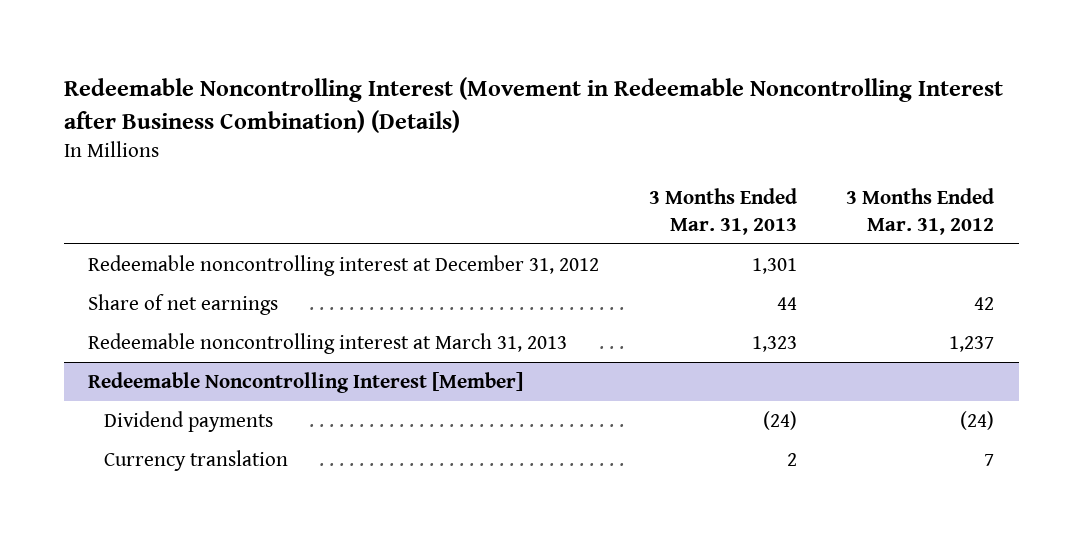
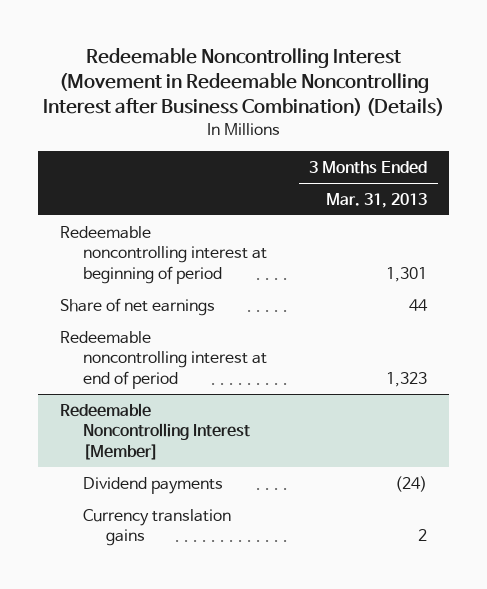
[845,188,994,235] 3 Months Ended Mar. 31, 2012 -> none
[88,254,600,276] Redeemable noncontrolling interest at December 31, 2012 -> [59,225,267,284] Redeemable noncontrolling interest at beginning of period
[88,332,568,354] Redeemable noncontrolling interest at March 31, 2013 -> [59,330,267,389] Redeemable noncontrolling interest at end of period
[104,449,289,471] Currency translation -> [82,508,231,547] Currency translation gains

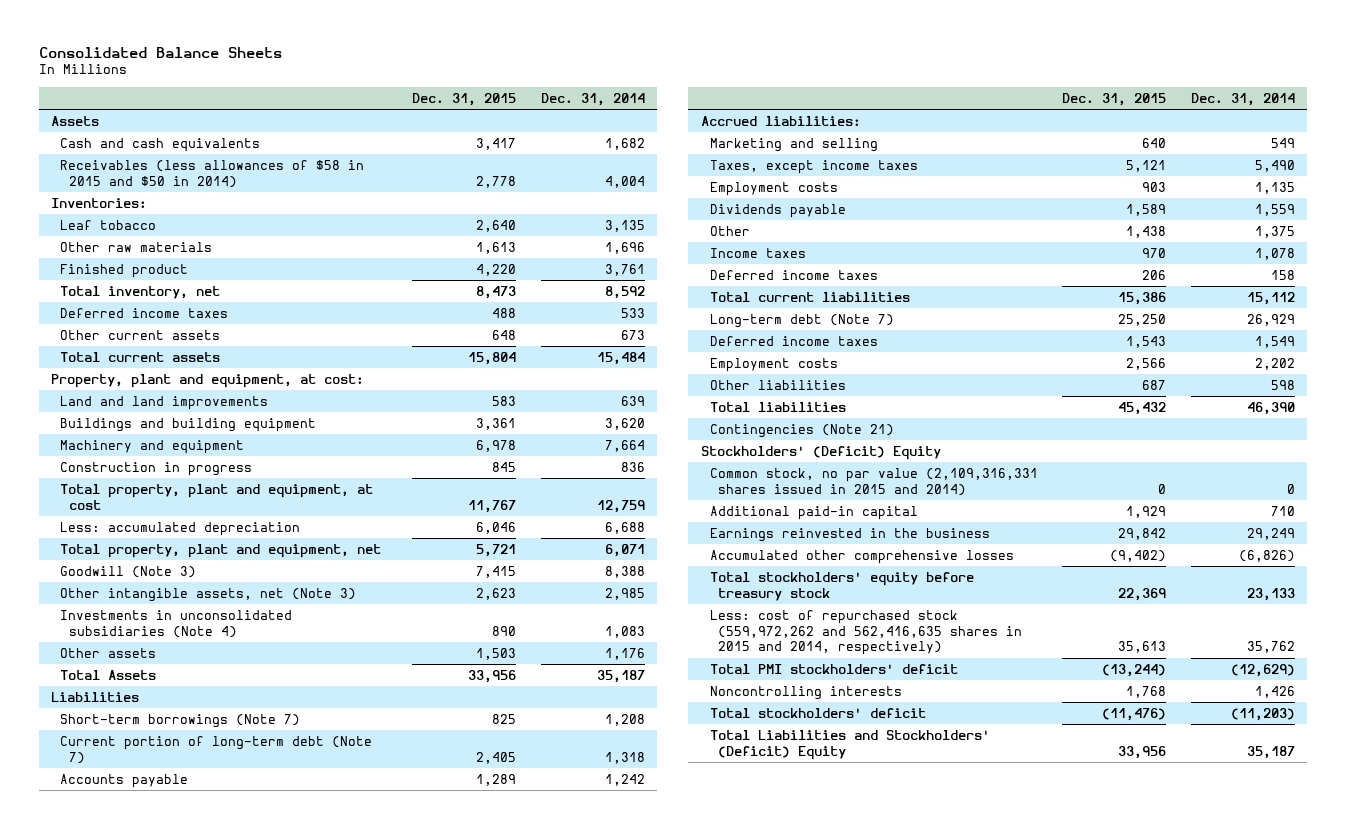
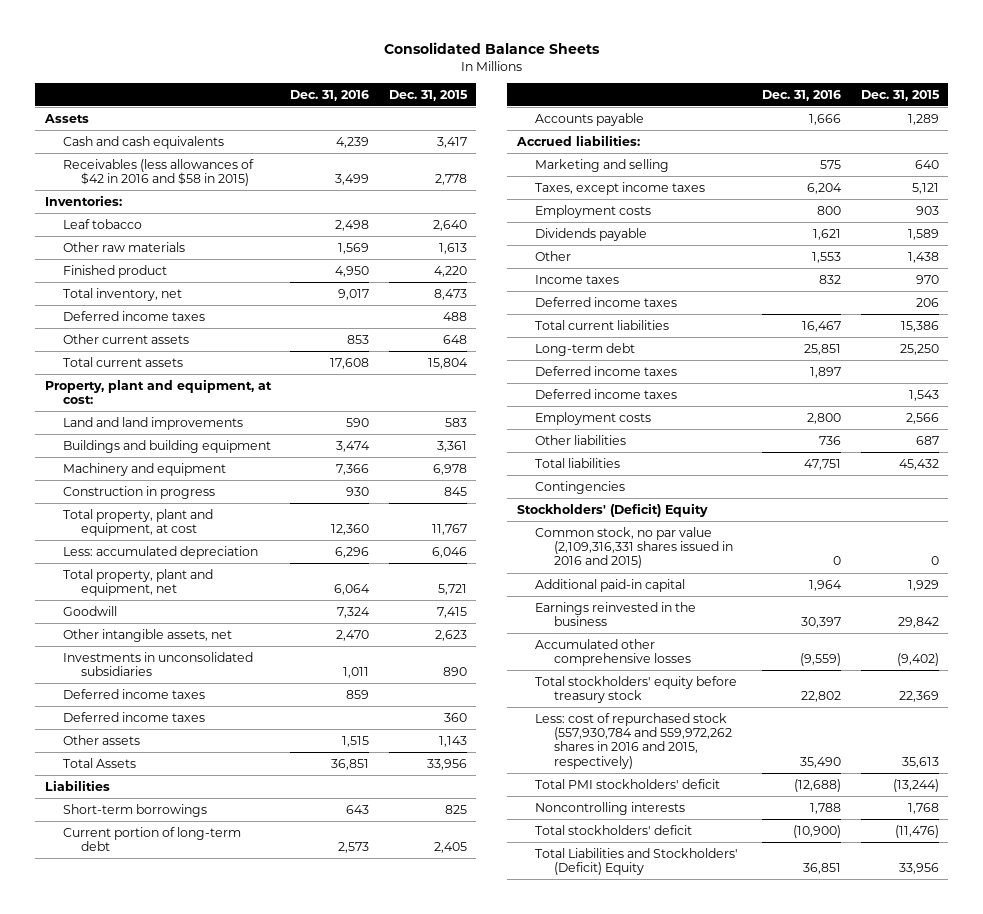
[541,92,646,106] Dec. 31, 2014 -> none
none -> [290,89,370,101] Dec. 31, 2016
[59,159,364,188] Receivables (less allowances of $58 in 2015 and $50 in 2014) -> [62,158,254,187] Receivables (less allowances of $42 in 2016 and $58 in 2015)
[59,565,196,578] Goodwill (Note 3) -> [62,605,117,616] Goodwill
[59,587,356,602] Other intangible assets, net (Note 3) -> [62,628,232,642] Other intangible assets, net
[59,609,292,638] Investments in unconsolidated subsidiaries (Note 4) -> [62,651,253,677] Investments in unconsolidated subsidiaries
none -> [62,688,205,699] Deferred income taxes
none -> [62,711,205,722] Deferred income taxes
[476,647,517,660] 1,503 -> [438,735,467,747] 1,143
[59,713,300,728] Short-term borrowings (Note 7) -> [62,803,207,817] Short-term borrowings
[59,735,372,764] Current portion of long-term debt (Note 7) -> [62,826,241,852] Current portion of long-term debt
[709,313,894,328] Long-term debt (Note 7) -> [535,342,636,356] Long-term debt
none -> [535,365,678,376] Deferred income taxes
[709,423,894,438] Contingencies (Note 21) -> [535,480,626,494] Contingencies
[709,467,1038,496] Common stock, no par value (2,109,316,331 shares issued in 2015 and 2014) -> [535,526,733,569] Common stock, no par value (2,109,316,331 shares issued in 2016 and 2015)
[709,609,1023,656] Less: cost of repurchased stock (559,972,262 and 562,416,635 shares in 2015 and 2014, respectively) -> [535,712,732,769] Less: cost of repurchased stock (557,930,784 and 559,972,262 shares in 2016 and 2015, respectively)

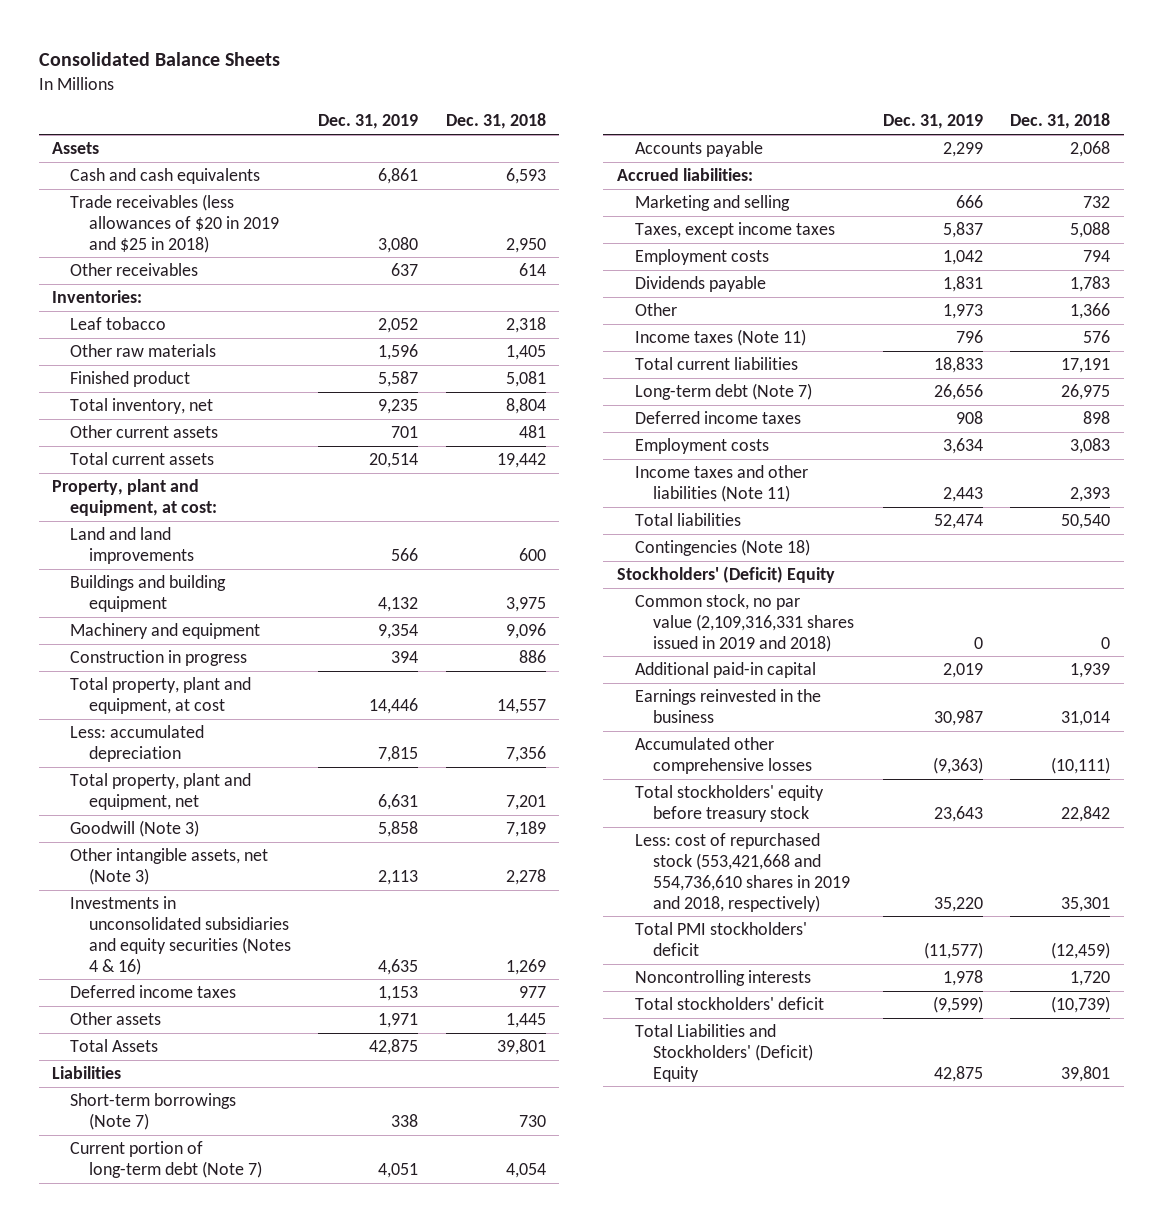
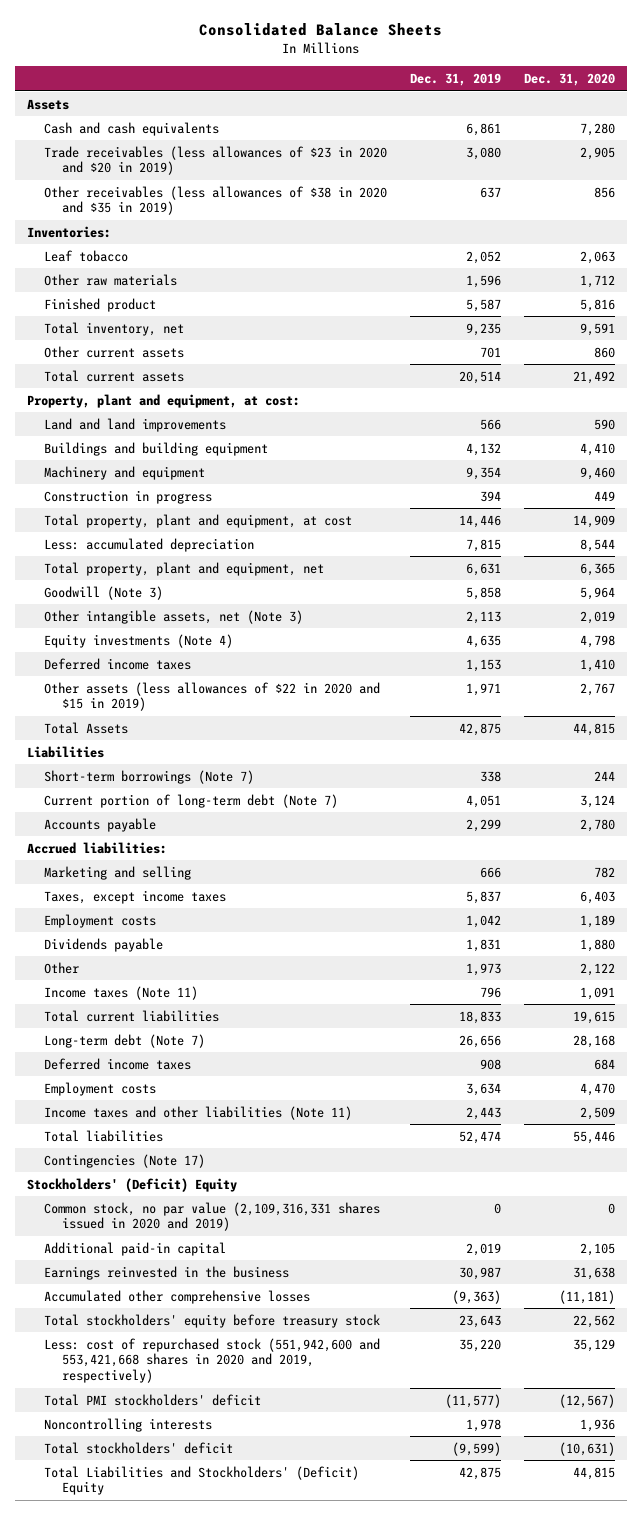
[445,113,546,130] Dec. 31, 2018 -> none
none -> [524,73,616,87] Dec. 31, 2020
[70,194,279,253] Trade receivables (less allowances of $20 in 2019 and $25 in 2018) -> [44,145,388,176] Trade receivables (less allowances of $23 in 2020 and $20 in 2019)
[70,263,199,277] Other receivables -> [44,185,388,216] Other receivables (less allowances of $38 in 2020 and $35 in 2019)
[70,896,291,975] Investments in unconsolidated subsidiaries and equity securities (Notes 4 & 16) -> [44,633,234,648] Equity investments (Note 4)
[70,1012,162,1026] Other assets -> [44,681,381,712] Other assets (less allowances of $22 in 2020 and $15 in 2019)
[635,539,811,557] Contingencies (Note 18) -> [44,1153,206,1168] Contingencies (Note 17)
[635,594,855,652] Common stock, no par value (2,109,316,331 shares issued in 2019 and 2018) -> [44,1201,381,1232] Common stock, no par value (2,109,316,331 shares issued in 2020 and 2019)
[635,833,851,912] Less: cost of repurchased stock (553,421,668 and 554,736,610 shares in 2019 and 2018, respectively) -> [44,1337,381,1384] Less: cost of repurchased stock (551,942,600 and 553,421,668 shares in 2020 and 2019, respectively)

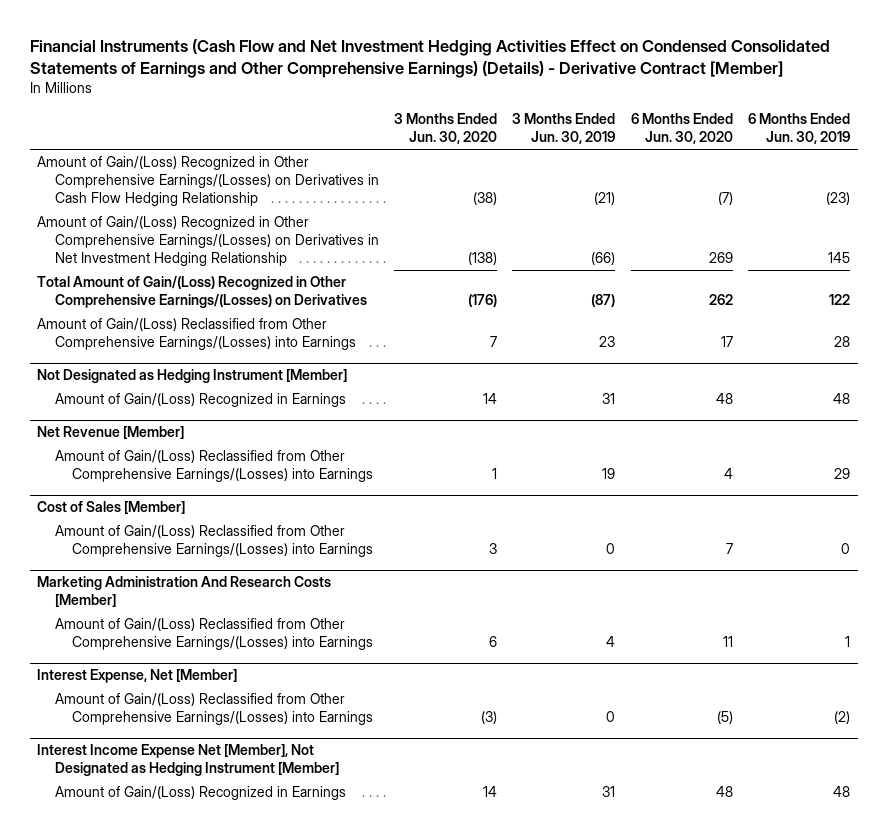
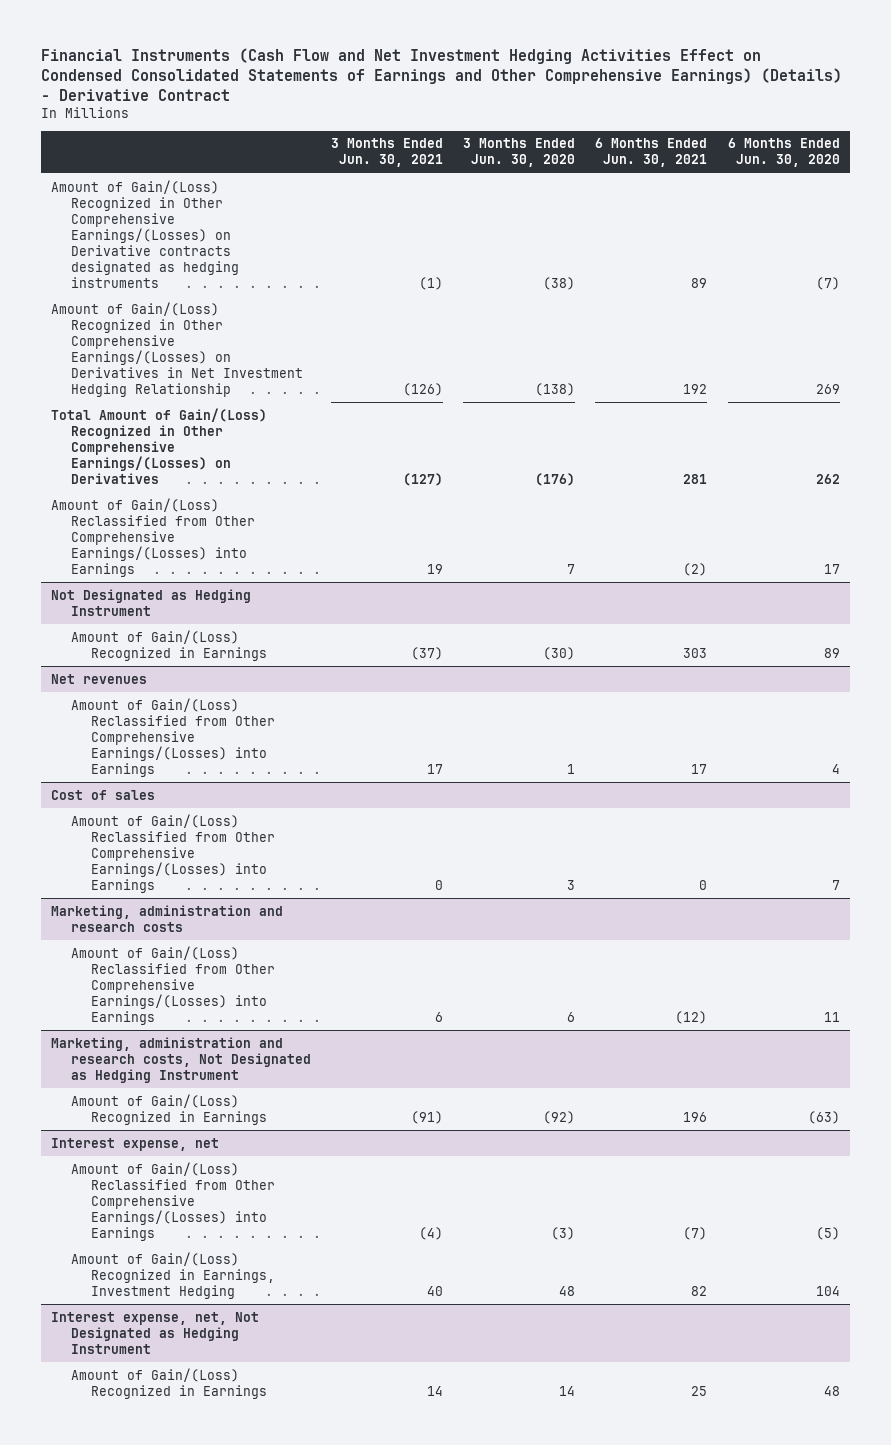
[29,38,830,78] Financial Instruments (Cash Flow and Net Investment Hedging Activities Effect on Condensed Consolidated Statements of Earnings and Other Comprehensive Earnings) (Details) - Derivative Contract [Member] -> [40,47,842,101] Financial Instruments (Cash Flow and Net Investment Hedging Activities Effect on Condensed Consolidated Statements of Earnings and Other Comprehensive Earnings) (Details) - Derivative Contract
[512,113,616,145] 3 Months Ended Jun. 30, 2019 -> none
[747,113,850,145] 6 Months Ended Jun. 30, 2019 -> none
none -> [330,138,443,168] 3 Months Ended Jun. 30, 2021
none -> [595,138,708,168] 6 Months Ended Jun. 30, 2021
[37,156,379,207] Amount of Gain/(Loss) Recognized in Other Comprehensive Earnings/(Losses) on Derivatives in Cash Flow Hedging Relationship -> [51,179,239,288] Amount of Gain/(Loss) Recognized in Other Comprehensive Earnings/(Losses) on Derivative contracts designated as hedging instruments
[37,369,348,384] Not Designated as Hedging Instrument [Member] -> [51,588,252,616] Not Designated as Hedging Instrument
[482,393,497,405] 14 -> [543,646,576,660] (30)
[715,393,733,405] 48 -> [823,647,840,658] 89
[37,426,185,440] Net Revenue [Member] -> [51,673,148,684] Net revenues
[37,501,186,515] Cost of Sales [Member] -> [51,789,156,800] Cost of sales
[37,576,332,608] Marketing Administration And Research Costs [Member] -> [51,904,284,932] Marketing, administration and research costs
none -> [51,1036,311,1083] Marketing, administration and research costs, Not Designated as Hedging Instrument
none -> [70,1093,267,1125] Amount of Gain/(Loss) Recognized in Earnings
[37,669,238,684] Interest Expense, Net [Member] -> [51,1137,220,1151] Interest expense, net
none -> [70,1251,275,1299] Amount of Gain/(Loss) Recognized in Earnings, Investment Hedging
[37,744,339,777] Interest Income Expense Net [Member], Not Designated as Hedging Instrument [Member] -> [51,1311,260,1354] Interest expense, net, Not Designated as Hedging Instrument

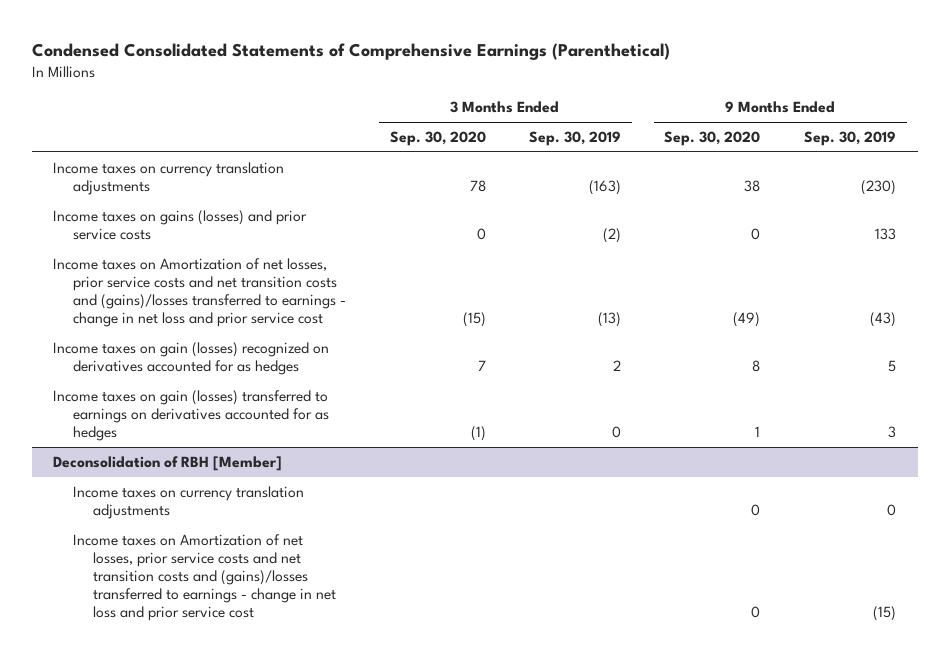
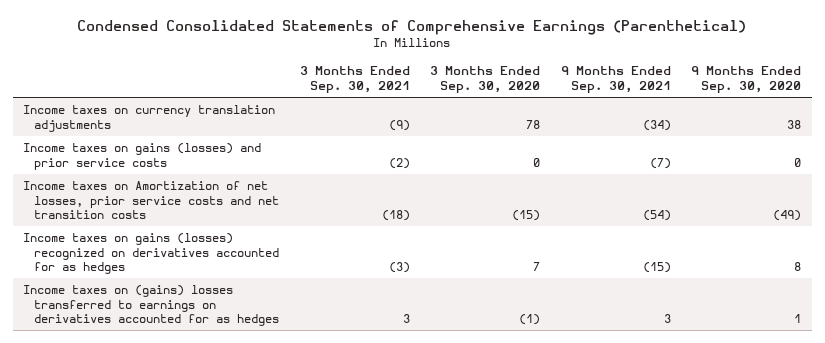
[528,131,621,147] Sep. 30, 2019 -> none
[803,131,896,147] Sep. 30, 2019 -> none
none -> [299,66,410,93] 3 Months Ended Sep. 30, 2021
none -> [560,66,671,93] 9 Months Ended Sep. 30, 2021
[53,456,283,472] Deconsolidation of RBH [Member] -> none
[73,486,305,520] Income taxes on currency translation adjustments -> none
[73,534,336,622] Income taxes on Amortization of net losses, prior service costs and net transition costs and (gains)/losses transferred to earnings - change in net loss and prior service cost -> none
[53,258,347,328] Income taxes on Amortization of net losses, prior service costs and net transition costs and (gains)/losses transferred to earnings - change in net loss and prior service cost -> [23,181,279,220] Income taxes on Amortization of net losses, prior service costs and net transition costs
[53,342,330,376] Income taxes on gain (losses) recognized on derivatives accounted for as hedges -> [23,233,279,275] Income taxes on gains (losses) recognized on derivatives accounted for as hedges
[53,390,330,442] Income taxes on gain (losses) transferred to earnings on derivatives accounted for as hedges -> [23,285,279,327] Income taxes on (gains) losses transferred to earnings on derivatives accounted for as hedges

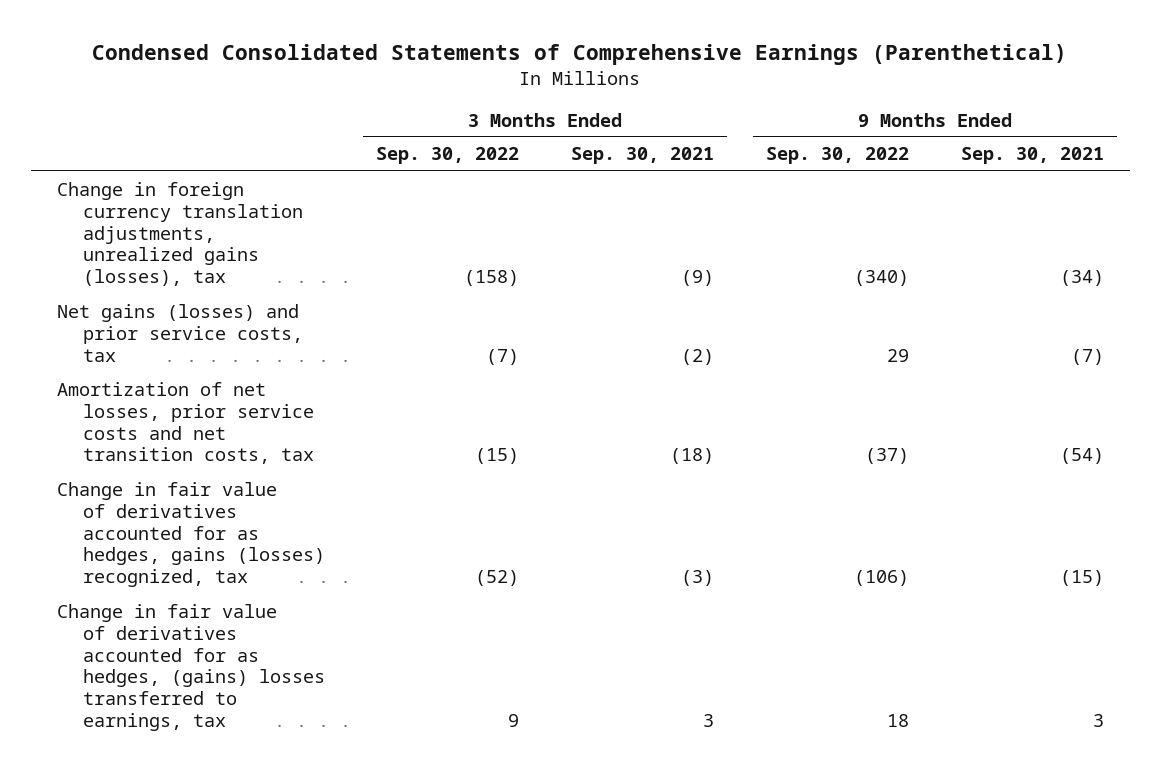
[430,66,541,93] 3 Months Ended Sep. 30, 2020 -> none
[691,66,802,93] 9 Months Ended Sep. 30, 2020 -> none
none -> [376,147,520,165] Sep. 30, 2022
none -> [765,147,909,165] Sep. 30, 2022
[23,105,276,132] Income taxes on currency translation adjustments -> [57,181,303,287] Change in foreign currency translation adjustments, unrealized gains (losses), tax
[23,143,262,170] Income taxes on gains (losses) and prior service costs -> [57,303,303,362] Net gains (losses) and prior service costs, tax
[23,181,279,220] Income taxes on Amortization of net losses, prior service costs and net transition costs -> [57,381,314,465] Amortization of net losses, prior service costs and net transition costs, tax
[23,233,279,275] Income taxes on gains (losses) recognized on derivatives accounted for as hedges -> [57,481,325,588] Change in fair value of derivatives accounted for as hedges, gains (losses) recognized, tax
[23,285,279,327] Income taxes on (gains) losses transferred to earnings on derivatives accounted for as hedges -> [57,603,325,732] Change in fair value of derivatives accounted for as hedges, (gains) losses transferred to earnings, tax

